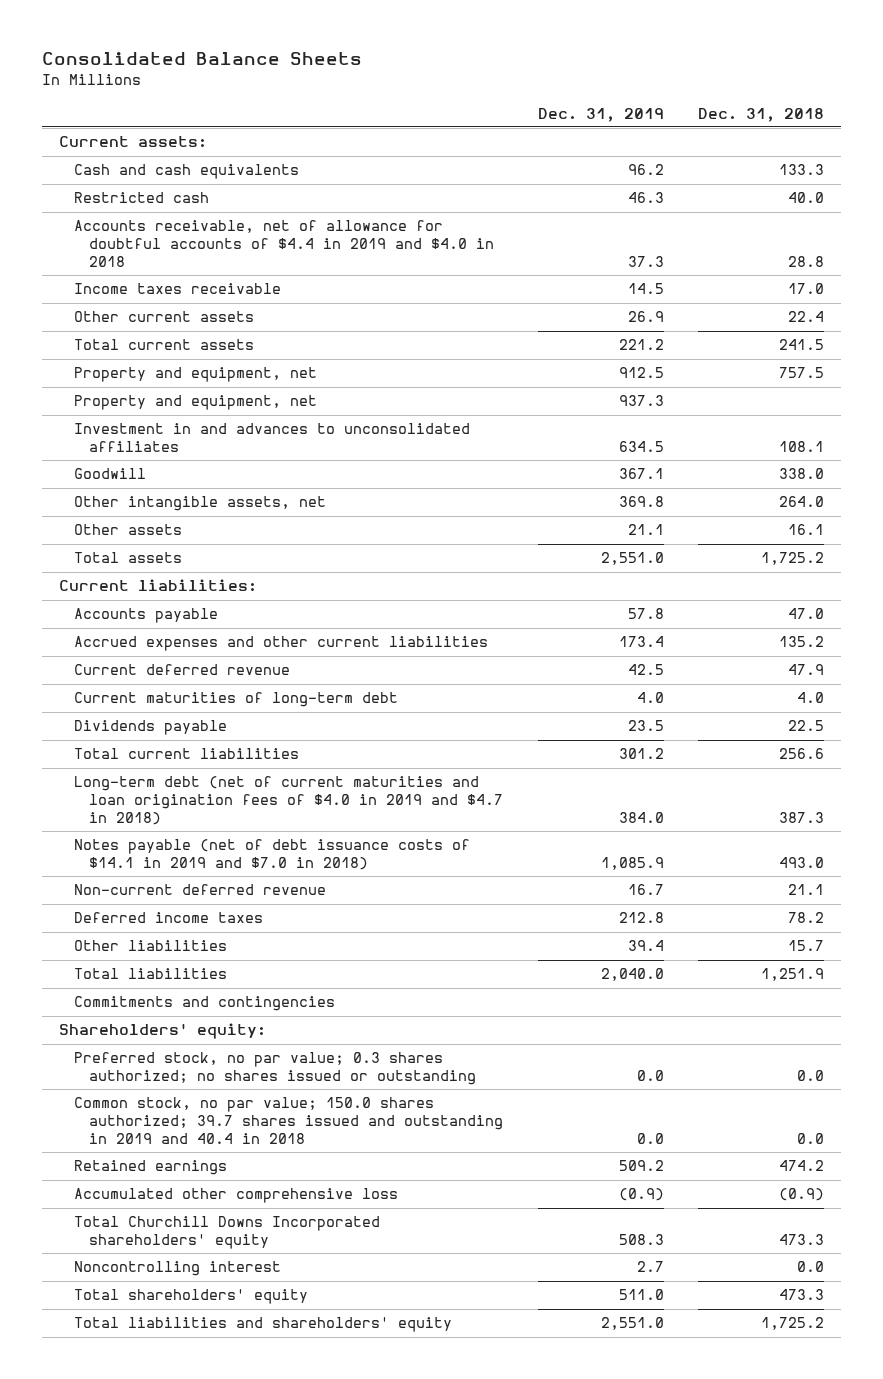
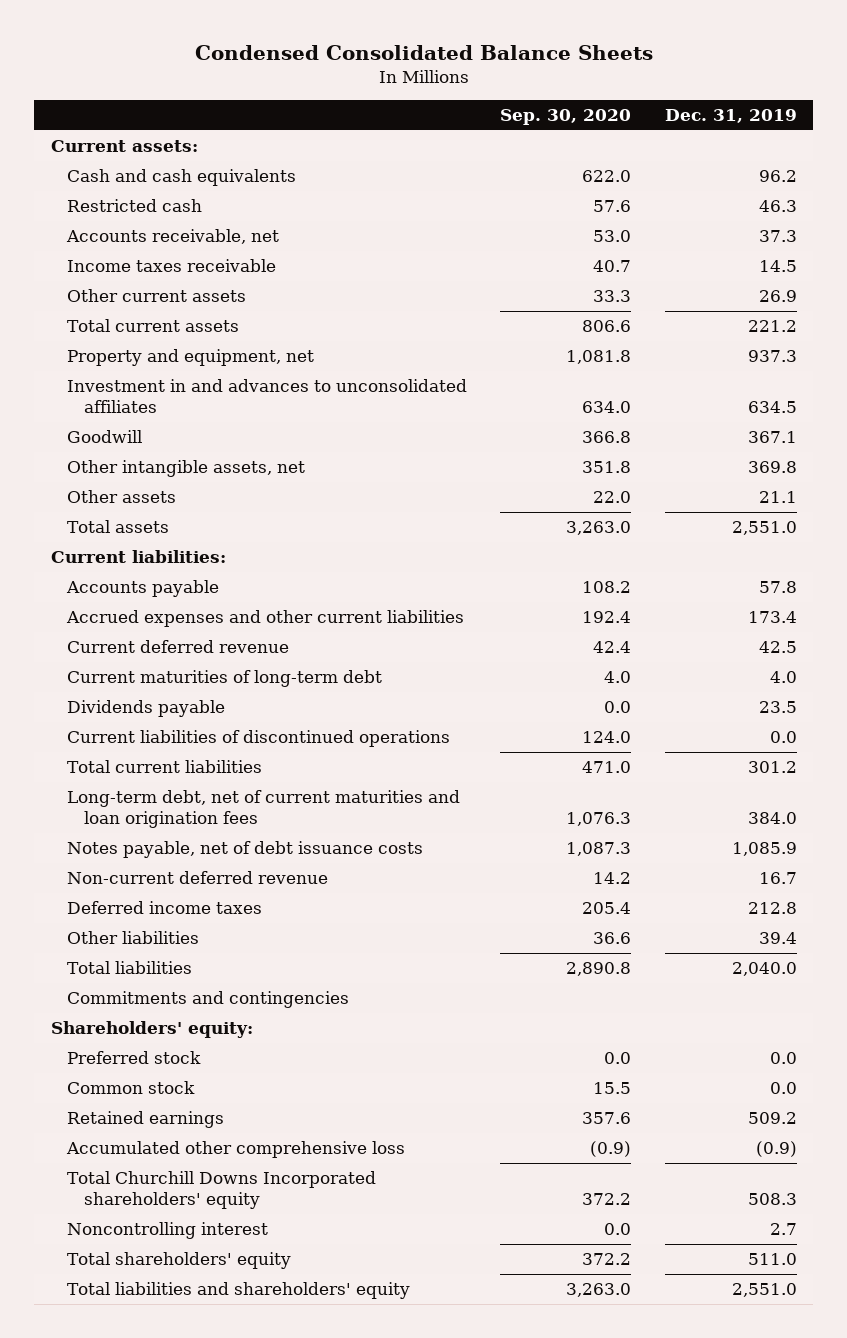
[41,51,362,65] Consolidated Balance Sheets -> [194,45,653,61] Condensed Consolidated Balance Sheets
[697,107,824,122] Dec. 31, 2018 -> none
none -> [500,109,632,126] Sep. 30, 2020
[74,220,495,267] Accounts receivable, net of allowance for doubtful accounts of $4.4 in 2019 and $4.0 in 2018 -> [66,229,280,245] Accounts receivable, net
[74,367,318,383] Property and equipment, net -> none
none -> [67,730,451,748] Current liabilities of discontinued operations
[74,776,504,825] Long-term debt (net of current maturities and loan origination fees of $4.0 in 2019 and $4.7 in 2018) -> [67,790,461,829] Long-term debt, net of current maturities and loan origination fees
[74,839,471,870] Notes payable (net of debt issuance costs of $14.1 in 2019 and $7.0 in 2018) -> [67,841,424,859] Notes payable, net of debt issuance costs
[74,1052,477,1085] Preferred stock, no par value; 0.3 shares authorized; no shares issued or outstanding -> [67,1051,202,1065] Preferred stock
[74,1097,504,1144] Common stock, no par value; 150.0 shares authorized; 39.7 shares issued and outstanding in 2019 and 40.4 in 2018 -> [67,1081,196,1095] Common stock

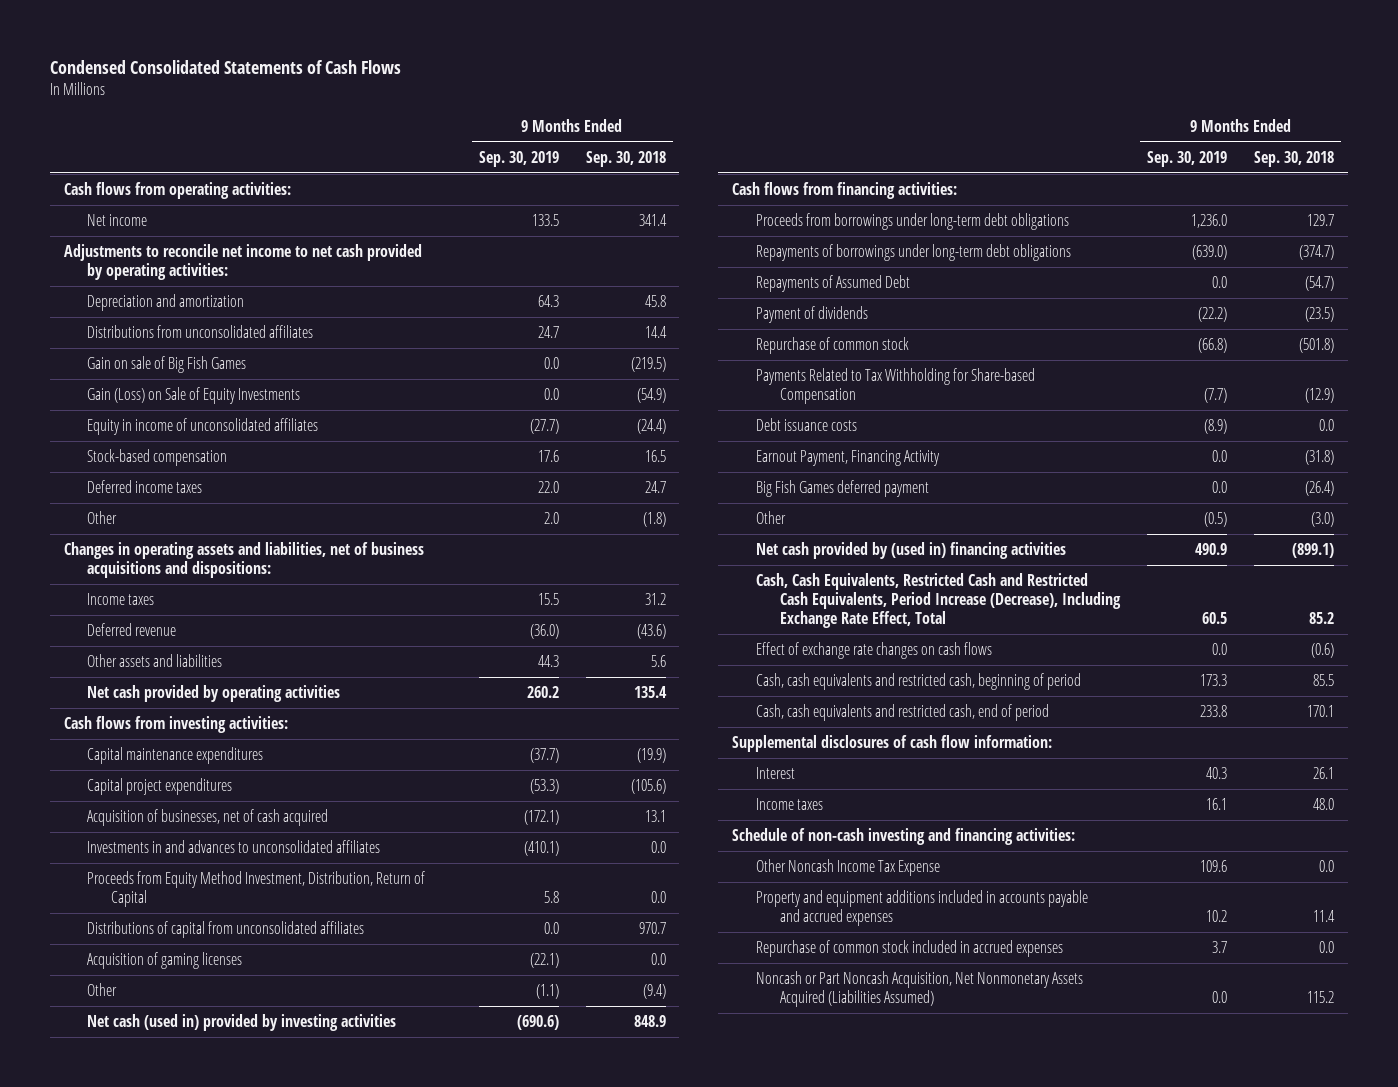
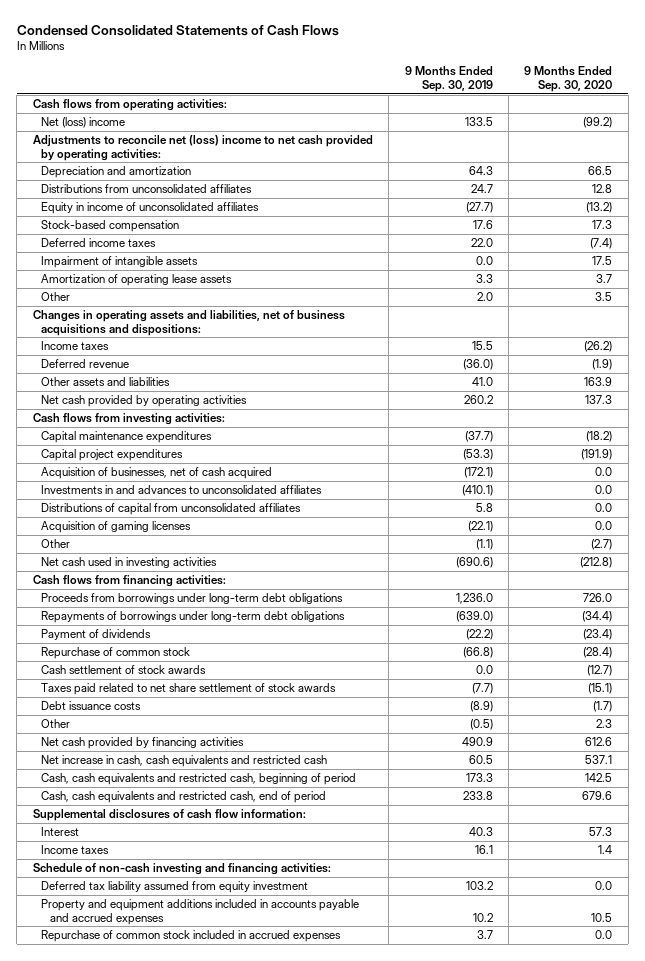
[585,150,666,167] Sep. 30, 2018 -> none
none -> [524,66,613,92] 9 Months Ended Sep. 30, 2020
[87,214,148,227] Net income -> [41,117,126,129] Net (loss) income
[63,244,422,281] Adjustments to reconcile net income to net cash provided by operating activities: -> [32,135,373,161] Adjustments to reconcile net (loss) income to net cash provided by operating activities:
[87,356,247,374] Gain on sale of Big Fish Games -> none
[87,387,301,405] Gain (Loss) on Sale of Equity Investments -> none
none -> [41,256,199,269] Impairment of intangible assets
none -> [41,274,233,287] Amortization of operating lease assets
[537,655,559,668] 44.3 -> [471,377,493,387] 41.0
[87,921,365,939] Distributions of capital from unconsolidated affiliates -> none
[87,871,426,908] Proceeds from Equity Method Investment, Distribution, Return of Capital -> [41,503,302,516] Distributions of capital from unconsolidated affiliates
[87,1014,397,1032] Net cash (used in) provided by investing activities -> [41,557,218,569] Net cash used in investing activities
[755,275,910,293] Repayments of Assumed Debt -> none
none -> [41,665,207,675] Cash settlement of stock awards
[755,368,1035,405] Payments Related to Tax Withholding for Share-based Compensation -> [41,683,337,696] Taxes paid related to net share settlement of stock awards
[755,450,940,467] Earnout Payment, Financing Activity -> none
[755,480,929,498] Big Fish Games deferred payment -> none
[755,642,992,660] Effect of exchange rate changes on cash flows -> none
[755,542,1066,560] Net cash provided by (used in) financing activities -> [41,737,245,750] Net cash provided by financing activities
[755,573,1121,628] Cash, Cash Equivalents, Restricted Cash and Restricted Cash Equivalents, Period Increase (Decrease), Including Exchange Rate Effect, Total -> [41,755,328,768] Net increase in cash, cash equivalents and restricted cash
[755,859,940,877] Other Noncash Income Tax Expense -> none
none -> [41,881,309,894] Deferred tax liability assumed from equity investment
[755,971,1083,1008] Noncash or Part Noncash Acquisition, Net Nonmonetary Assets Acquired (Liabilities Assumed) -> none

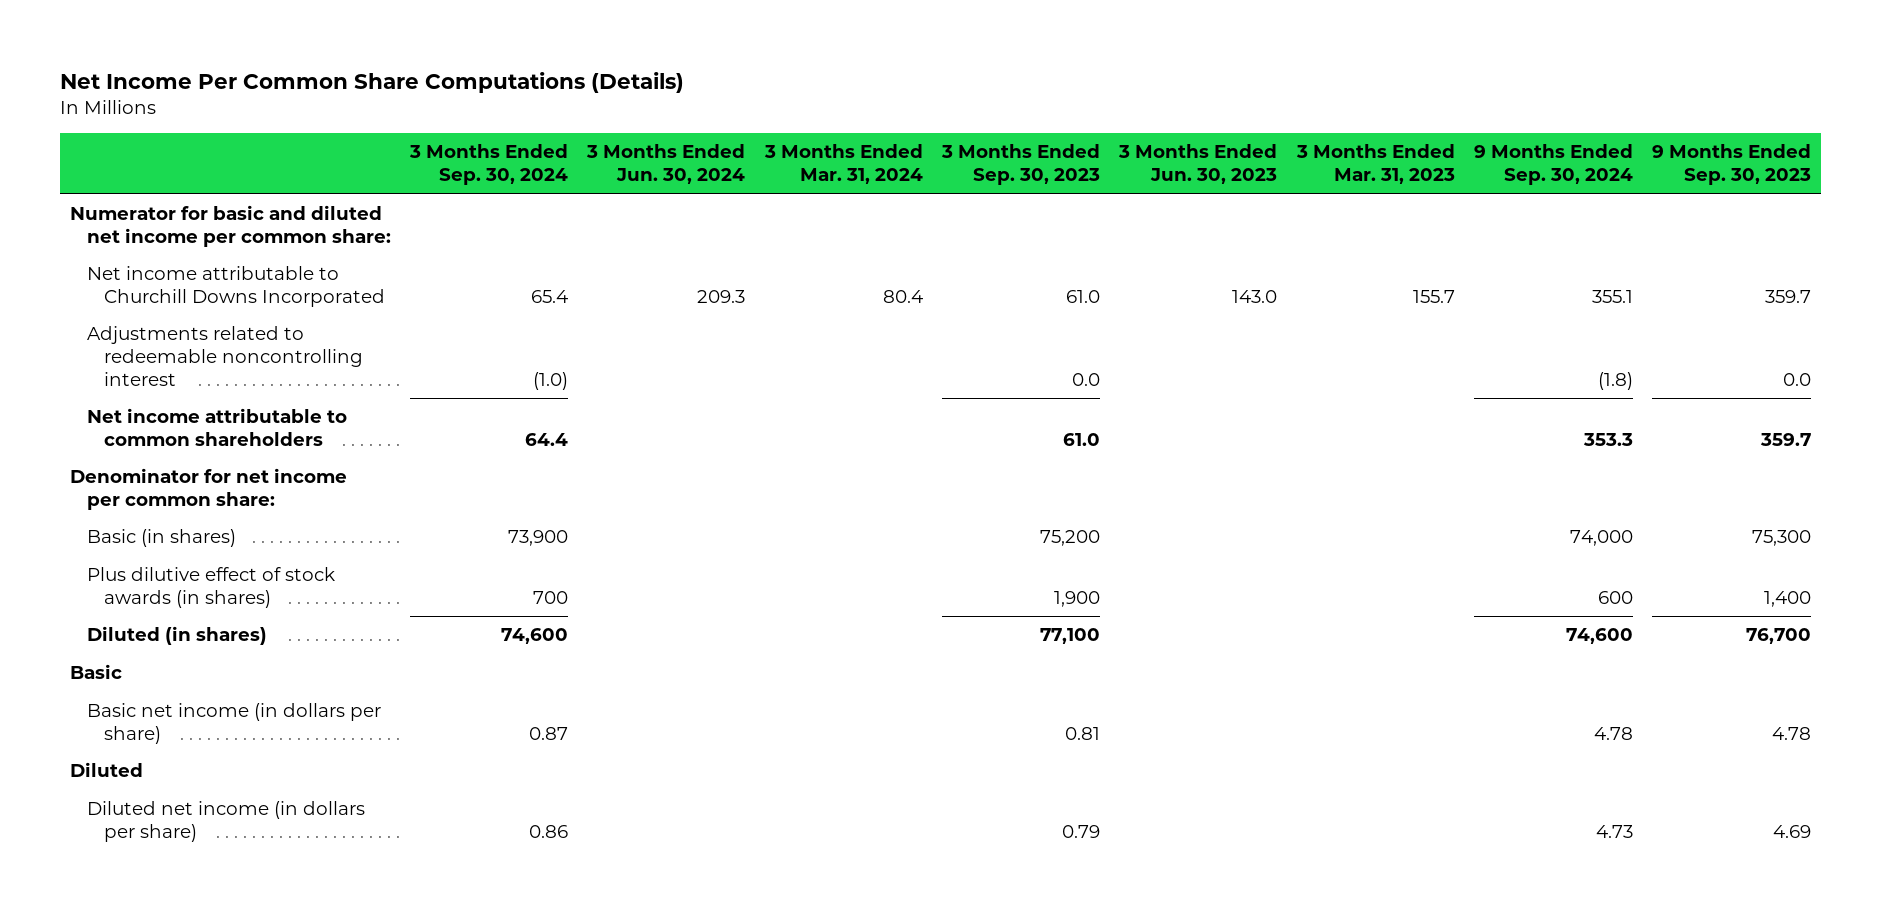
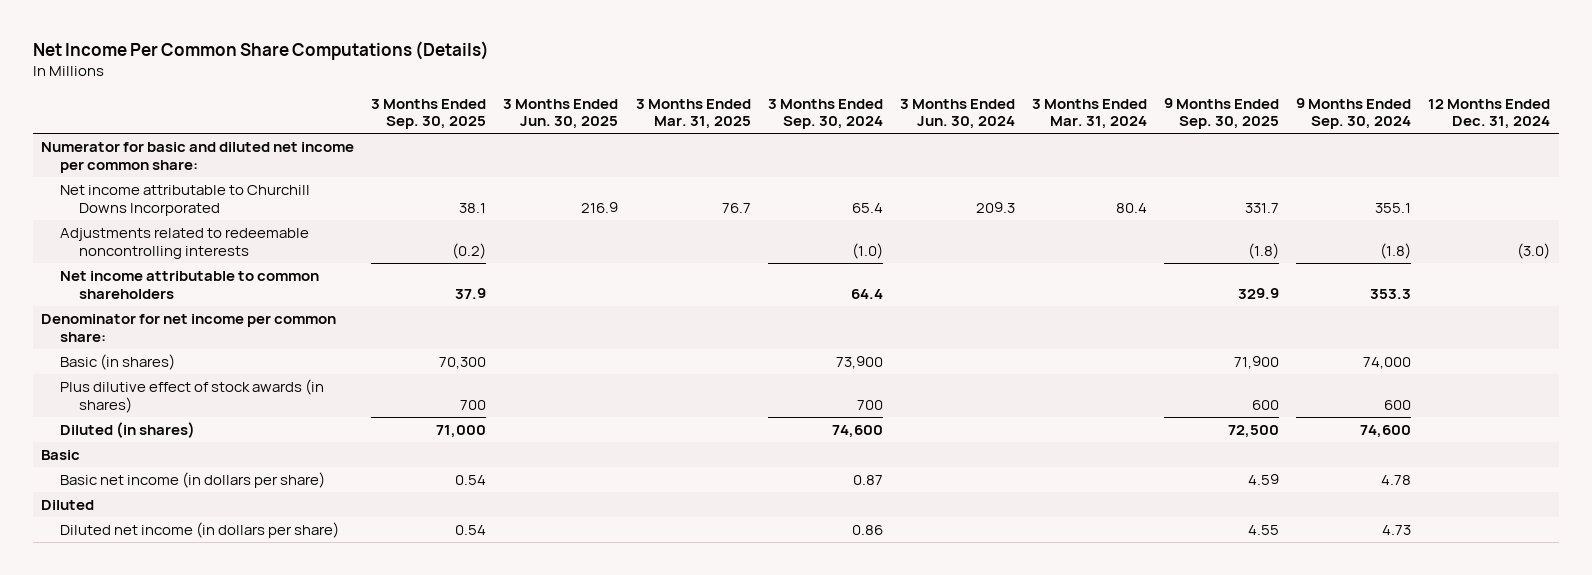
[941,144,1101,186] 3 Months Ended Sep. 30, 2023 -> none
[1118,144,1278,185] 3 Months Ended Jun. 30, 2023 -> none
[1295,144,1455,185] 3 Months Ended Mar. 31, 2023 -> none
[1652,144,1812,186] 9 Months Ended Sep. 30, 2023 -> none
none -> [371,98,487,130] 3 Months Ended Sep. 30, 2025
none -> [503,98,619,130] 3 Months Ended Jun. 30, 2025
none -> [635,98,751,130] 3 Months Ended Mar. 31, 2025
none -> [1164,97,1280,130] 9 Months Ended Sep. 30, 2025
none -> [1428,98,1551,130] 12 Months Ended Dec. 31, 2024
[86,326,363,387] Adjustments related to redeemable noncontrolling interest -> [59,227,309,259] Adjustments related to redeemable noncontrolling interests

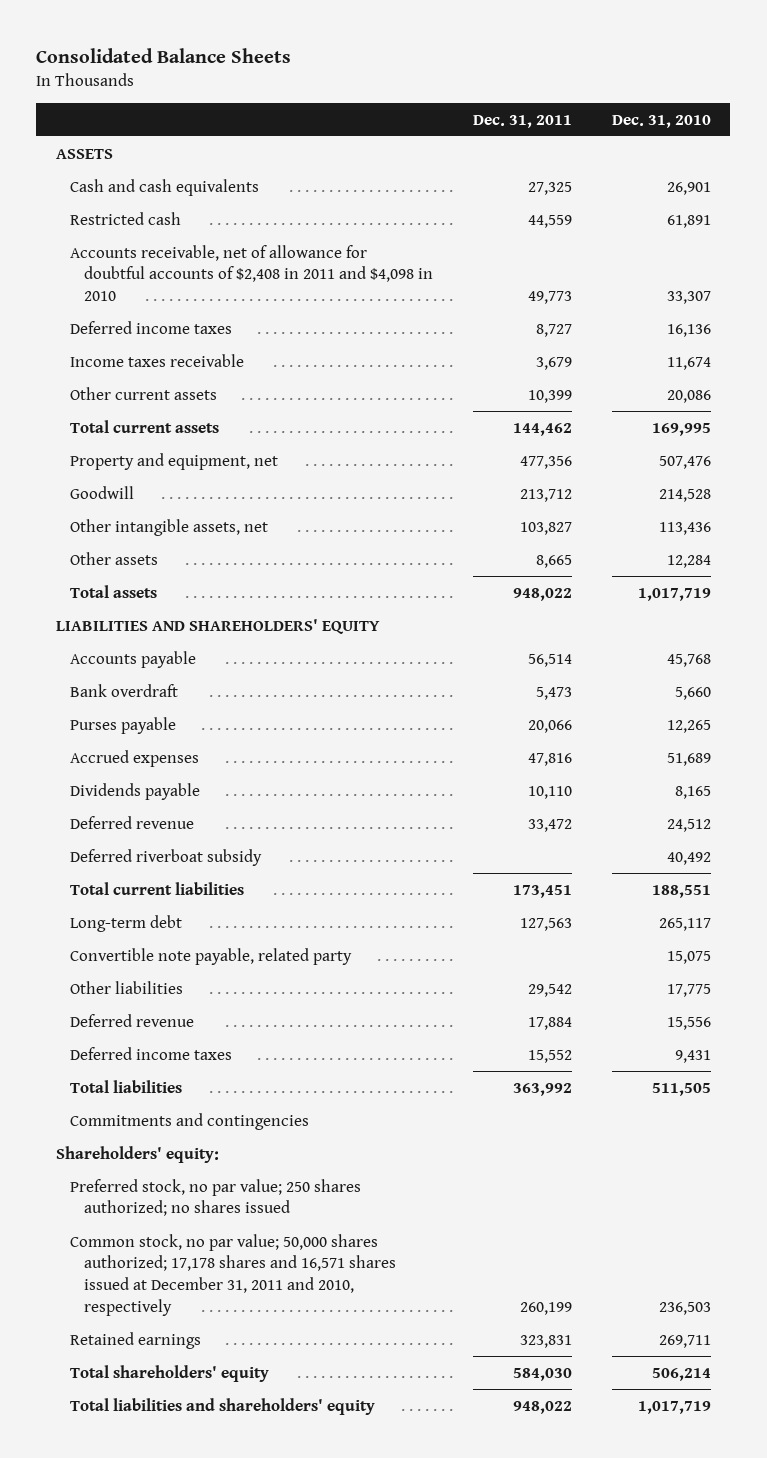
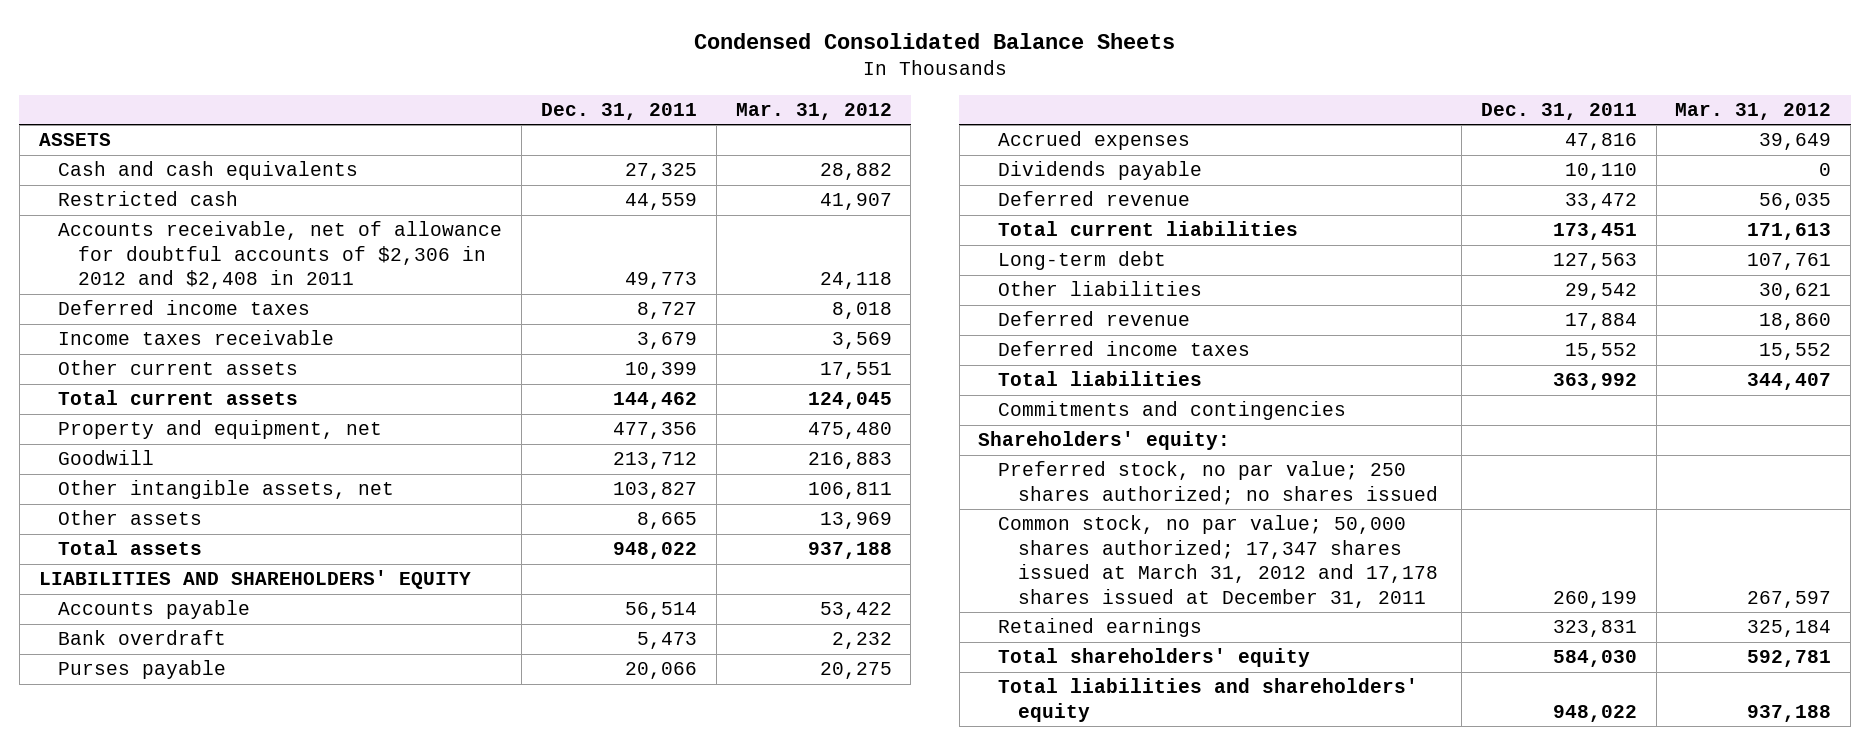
[36,47,292,63] Consolidated Balance Sheets -> [693,33,1175,50] Condensed Consolidated Balance Sheets
[611,114,711,128] Dec. 31, 2010 -> none
none -> [735,102,892,120] Mar. 31, 2012
[70,244,434,301] Accounts receivable, net of allowance for doubtful accounts of $2,408 in 2011 and $4,098 in 2010 -> [58,221,503,290] Accounts receivable, net of allowance for doubtful accounts of $2,306 in 2012 and $2,408 in 2011
[70,848,263,866] Deferred riverboat subsidy -> none
[70,947,353,965] Convertible note payable, related party -> none
[70,1233,397,1316] Common stock, no par value; 50,000 shares authorized; 17,178 shares and 16,571 shares issued at December 31, 2011 and 2010, respectively -> [998,515,1438,608] Common stock, no par value; 50,000 shares authorized; 17,347 shares issued at March 31, 2012 and 17,178 shares issued at December 31, 2011

